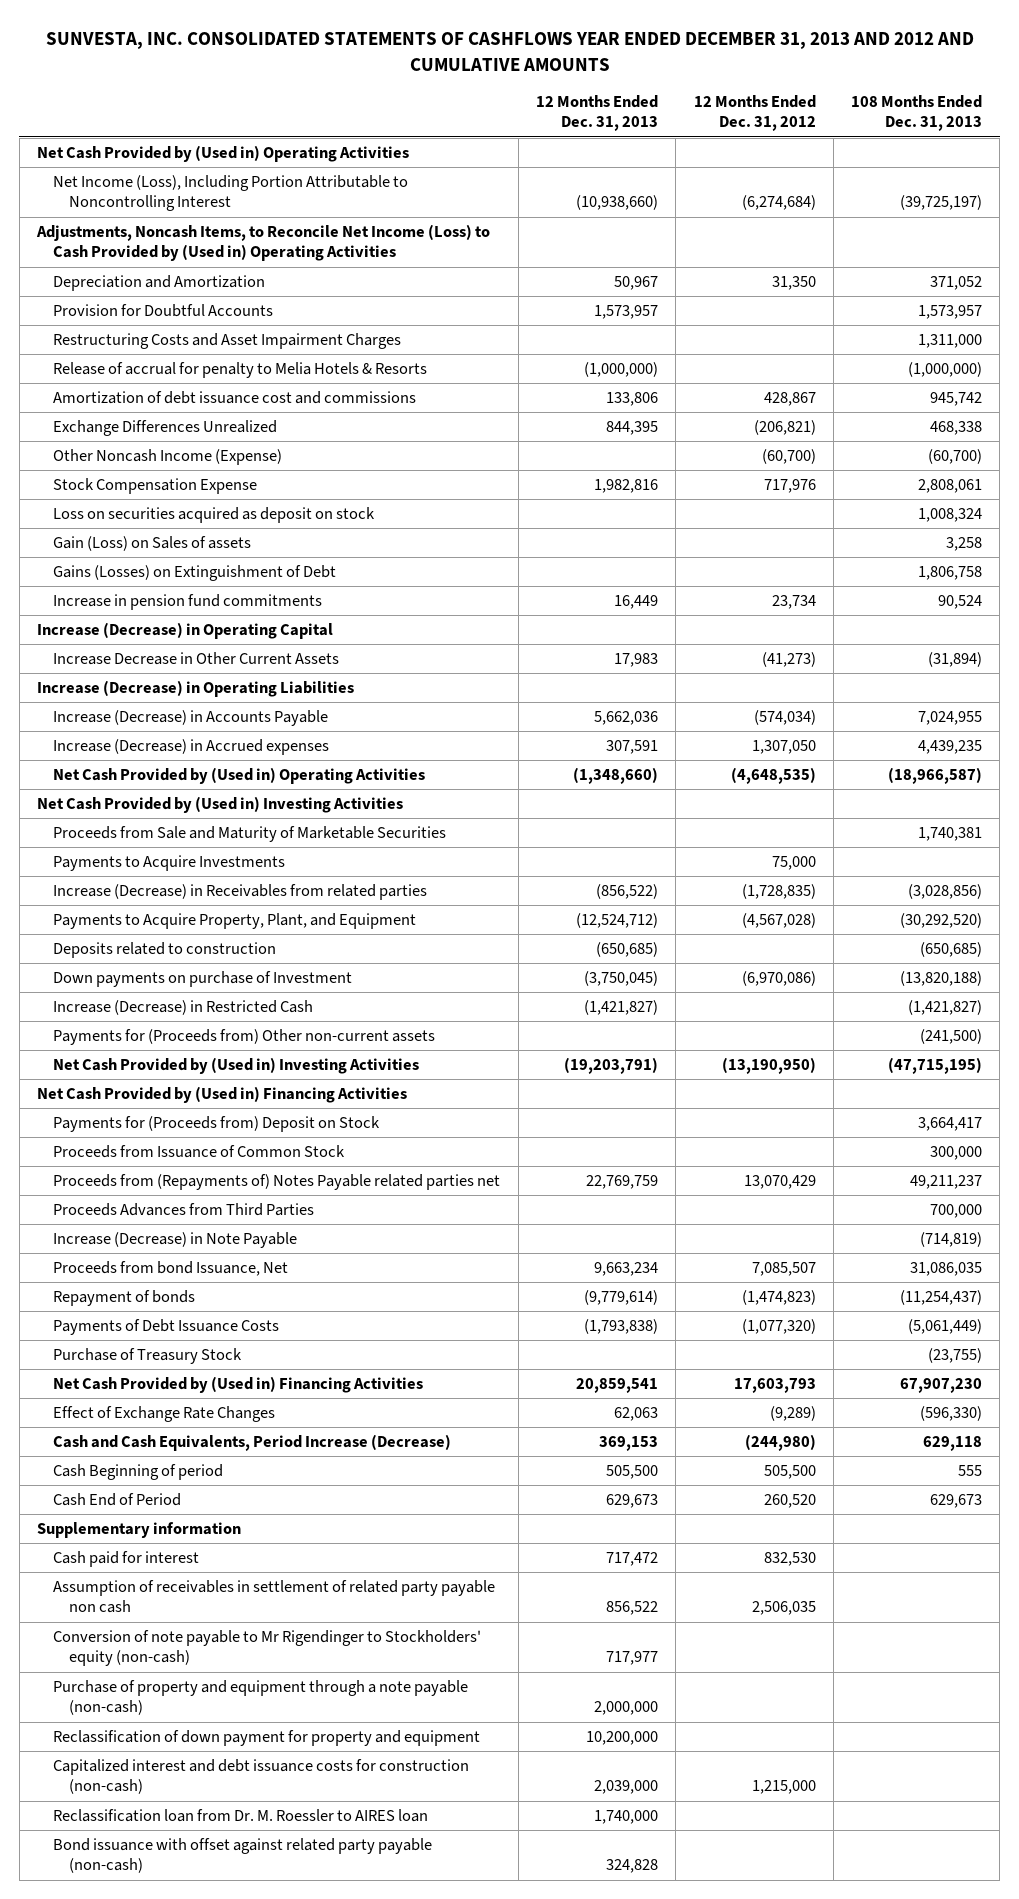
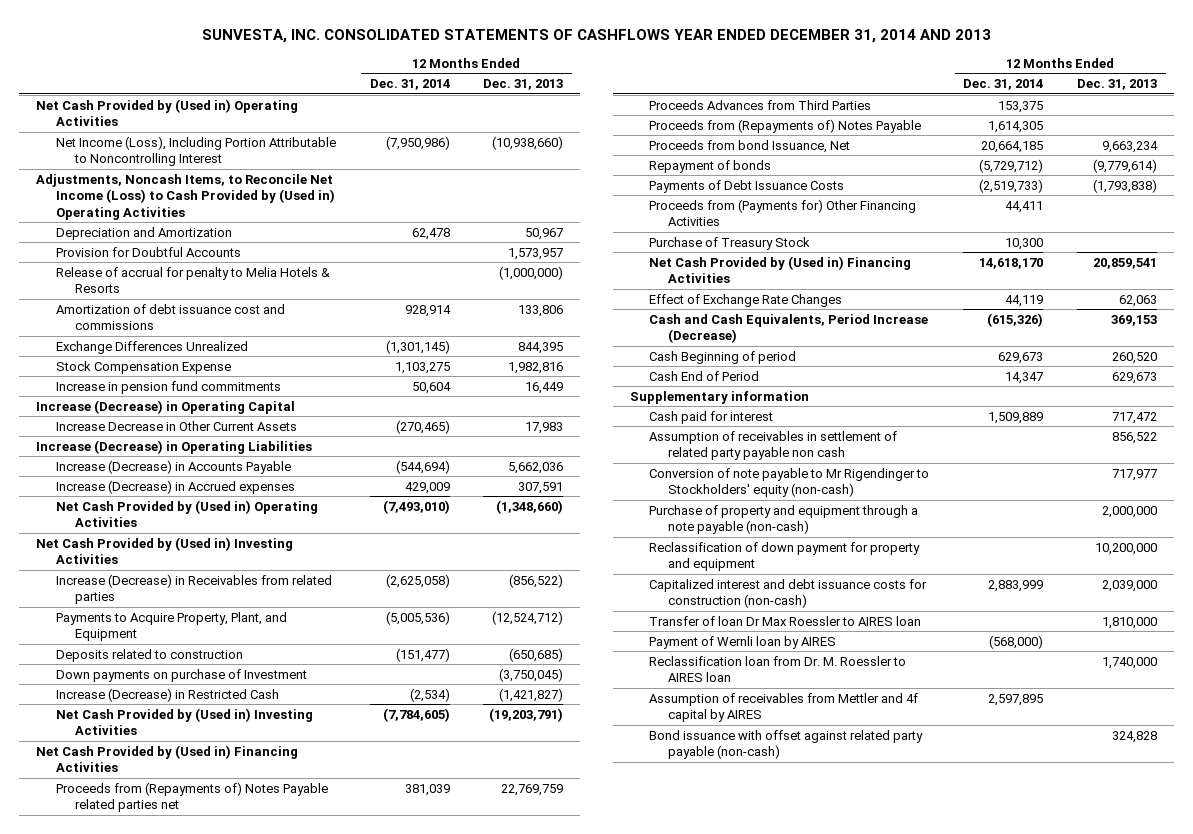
[45,32,974,71] SUNVESTA, INC. CONSOLIDATED STATEMENTS OF CASHFLOWS YEAR ENDED DECEMBER 31, 2013 AND 2012 AND CUMULATIVE AMOUNTS -> [201,28,991,43] SUNVESTA, INC. CONSOLIDATED STATEMENTS OF CASHFLOWS YEAR ENDED DECEMBER 31, 2014 AND 2013
[693,95,816,132] 12 Months Ended Dec. 31, 2012 -> none
[851,95,983,132] 108 Months Ended Dec. 31, 2013 -> none
none -> [369,79,450,91] Dec. 31, 2014
[53,333,402,350] Restructuring Costs and Asset Impairment Charges -> none
[53,449,283,466] Other Noncash Income (Expense) -> none
[53,507,376,524] Loss on securities acquired as deposit on stock -> none
[53,536,252,552] Gain (Loss) on Sales of assets -> none
[53,565,337,582] Gains (Losses) on Extinguishment of Debt -> none
[53,826,447,843] Proceeds from Sale and Maturity of Marketable Securities -> none
[53,855,286,872] Payments to Acquire Investments -> none
[53,1029,436,1046] Payments for (Proceeds from) Other non-current assets -> none
[53,1116,381,1133] Payments for (Proceeds from) Deposit on Stock -> none
[53,1145,346,1159] Proceeds from Issuance of Common Stock -> none
[53,1232,298,1249] Increase (Decrease) in Note Payable -> none
none -> [649,118,922,133] Proceeds from (Repayments of) Notes Payable
none -> [649,198,917,227] Proceeds from (Payments for) Other Financing Activities
[605,1465,658,1480] 505,500 -> [1112,351,1158,364] 260,520
none -> [649,615,922,626] Transfer of loan Dr Max Roessler to AIRES loan
none -> [649,635,837,649] Payment of Wernli loan by AIRES
none -> [649,692,919,723] Assumption of receivables from Mettler and 4f capital by AIRES

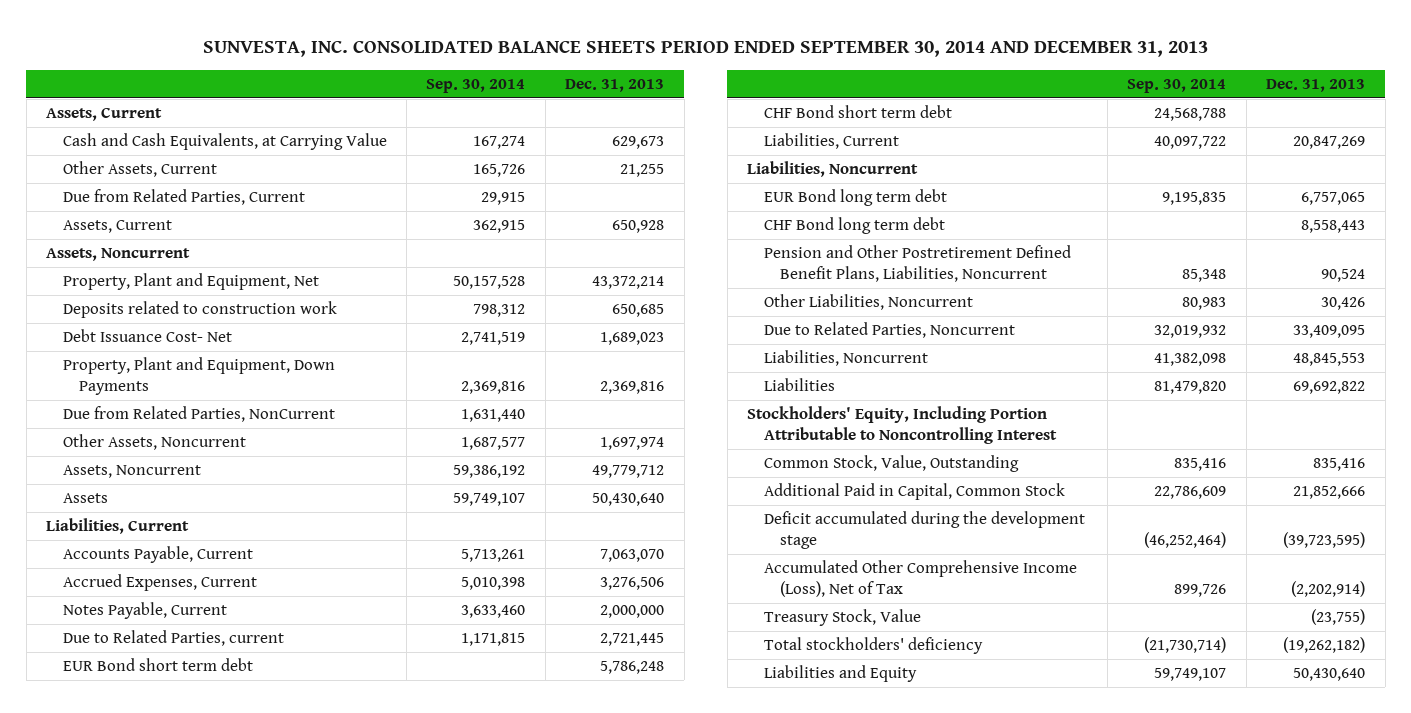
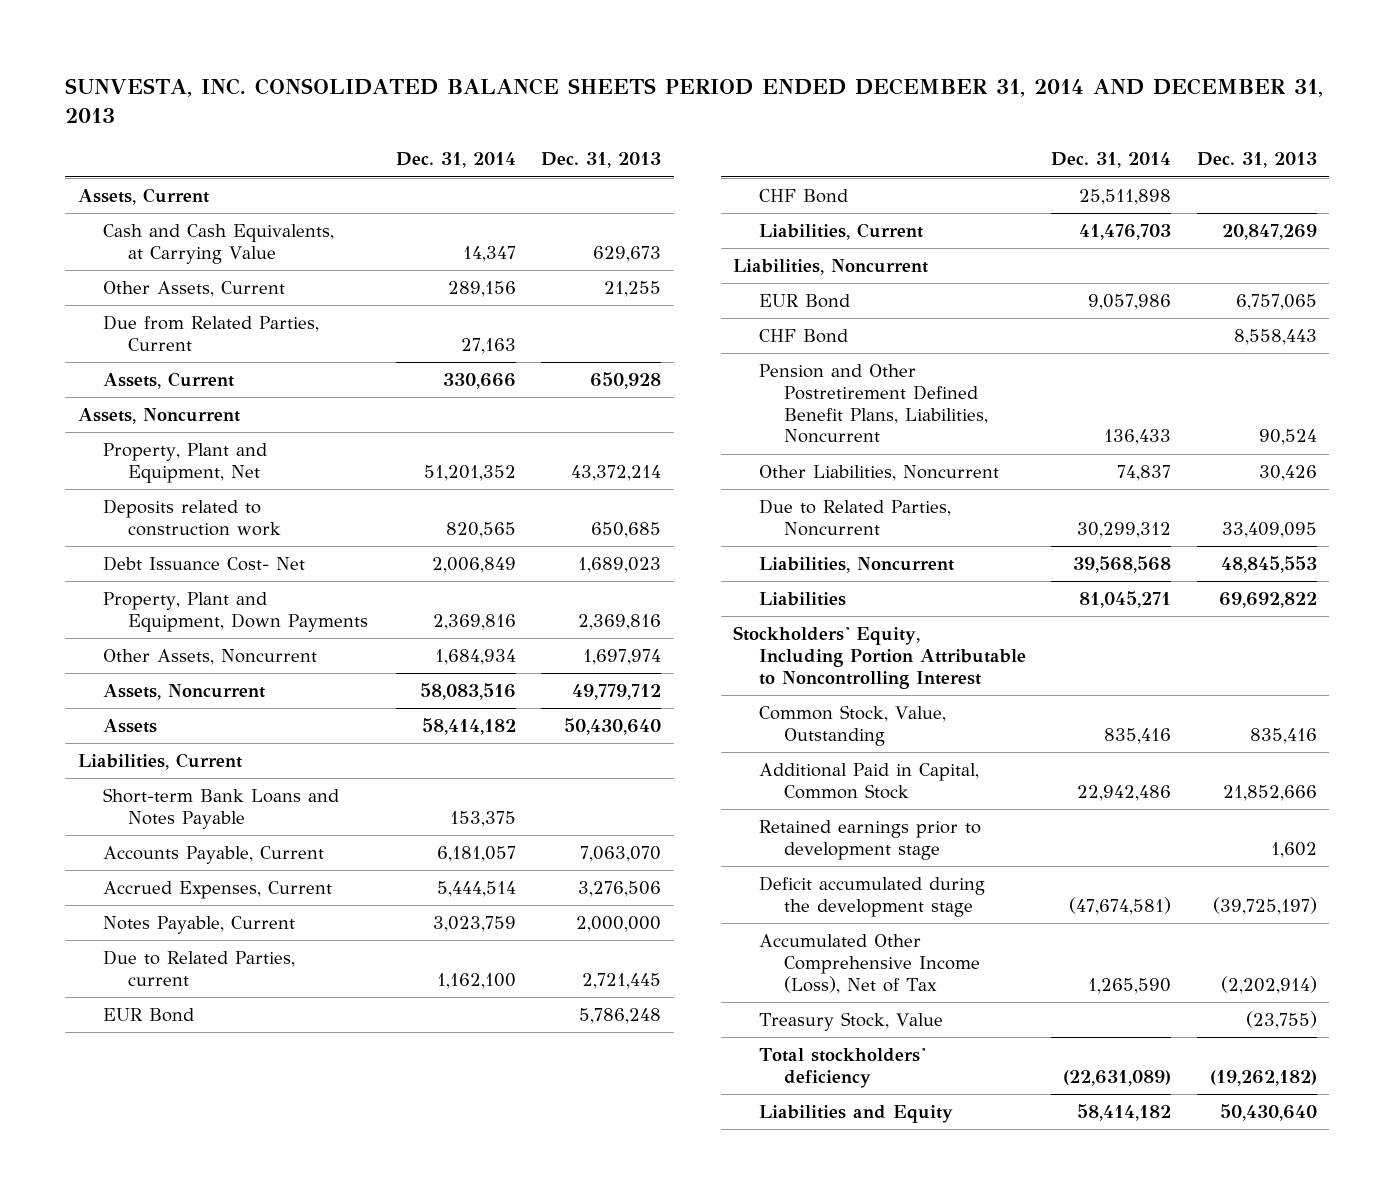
[202,39,1208,57] SUNVESTA, INC. CONSOLIDATED BALANCE SHEETS PERIOD ENDED SEPTEMBER 30, 2014 AND DECEMBER 31, 2013 -> [65,77,1324,123] SUNVESTA, INC. CONSOLIDATED BALANCE SHEETS PERIOD ENDED DECEMBER 31, 2014 AND DECEMBER 31, 2013
[426,79,526,94] Sep. 30, 2014 -> none
none -> [395,152,516,169] Dec. 31, 2014
[62,406,335,423] Due from Related Parties, NonCurrent -> none
none -> [103,787,340,829] Short-term Bank Loans and Notes Payable
[62,658,253,672] EUR Bond short term debt -> [103,1007,195,1022] EUR Bond
[763,105,952,119] CHF Bond short term debt -> [758,188,848,203] CHF Bond
[763,189,947,207] EUR Bond long term debt -> [758,293,850,308] EUR Bond
[763,217,945,235] CHF Bond long term debt -> [758,328,848,343] CHF Bond
none -> [758,819,981,860] Retained earnings prior to development stage
[1283,532,1366,549] (39,723,595) -> [1212,896,1317,915] (39,725,197)

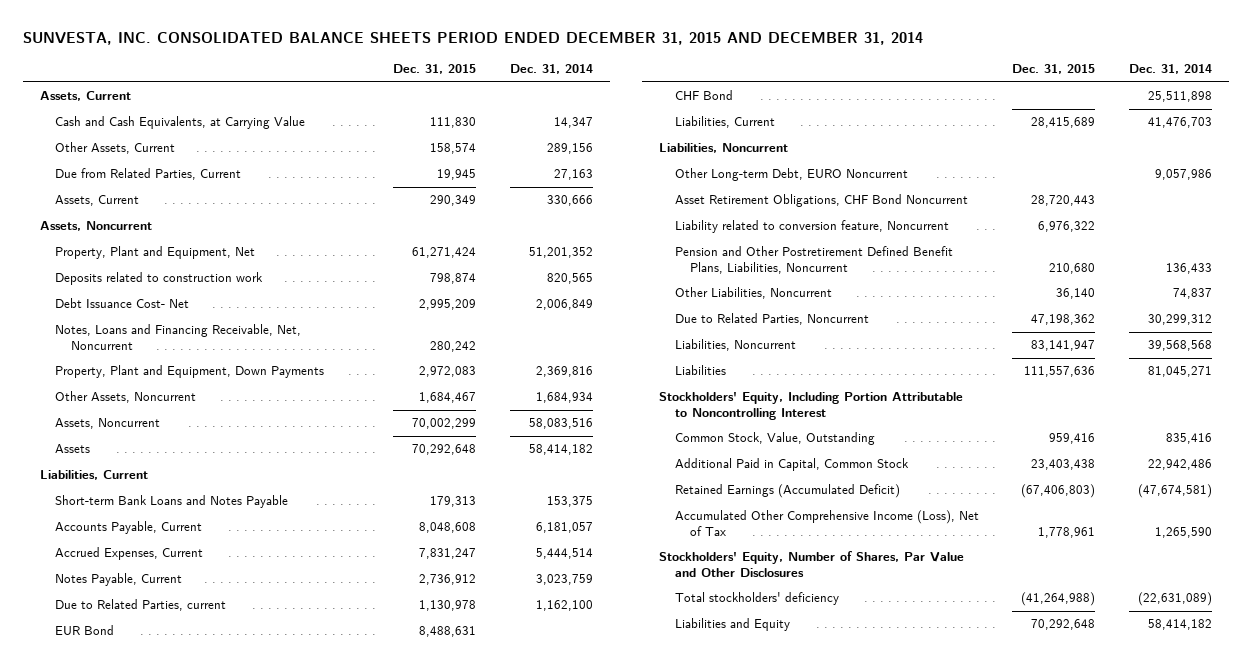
[65,77,1324,123] SUNVESTA, INC. CONSOLIDATED BALANCE SHEETS PERIOD ENDED DECEMBER 31, 2014 AND DECEMBER 31, 2013 -> [23,31,924,45] SUNVESTA, INC. CONSOLIDATED BALANCE SHEETS PERIOD ENDED DECEMBER 31, 2015 AND DECEMBER 31, 2014
[541,152,662,169] Dec. 31, 2013 -> none
none -> [393,64,477,75] Dec. 31, 2015
none -> [55,324,302,351] Notes, Loans and Financing Receivable, Net, Noncurrent
[758,328,848,343] CHF Bond -> none
[758,293,850,308] EUR Bond -> [674,168,908,182] Other Long-term Debt, EURO Noncurrent
none -> [674,194,968,208] Asset Retirement Obligations, CHF Bond Noncurrent
none -> [674,220,949,234] Liability related to conversion feature, Noncurrent
[758,819,981,860] Retained earnings prior to development stage -> none
[758,875,985,917] Deficit accumulated during the development stage -> [674,484,900,499] Retained Earnings (Accumulated Deficit)
[758,1011,943,1031] Treasury Stock, Value -> none
none -> [659,551,965,578] Stockholders' Equity, Number of Shares, Par Value and Other Disclosures

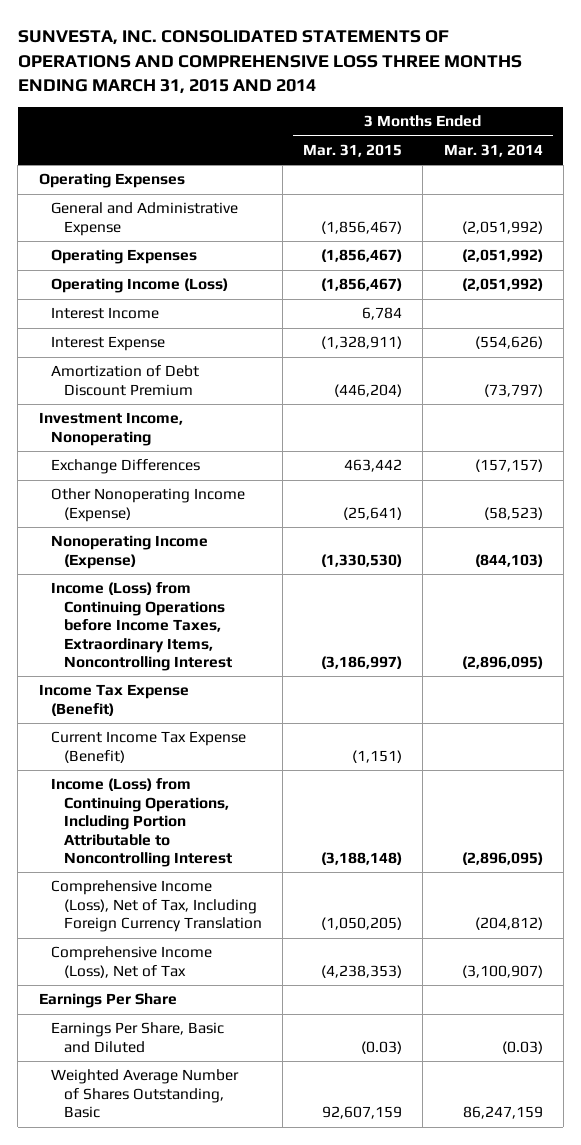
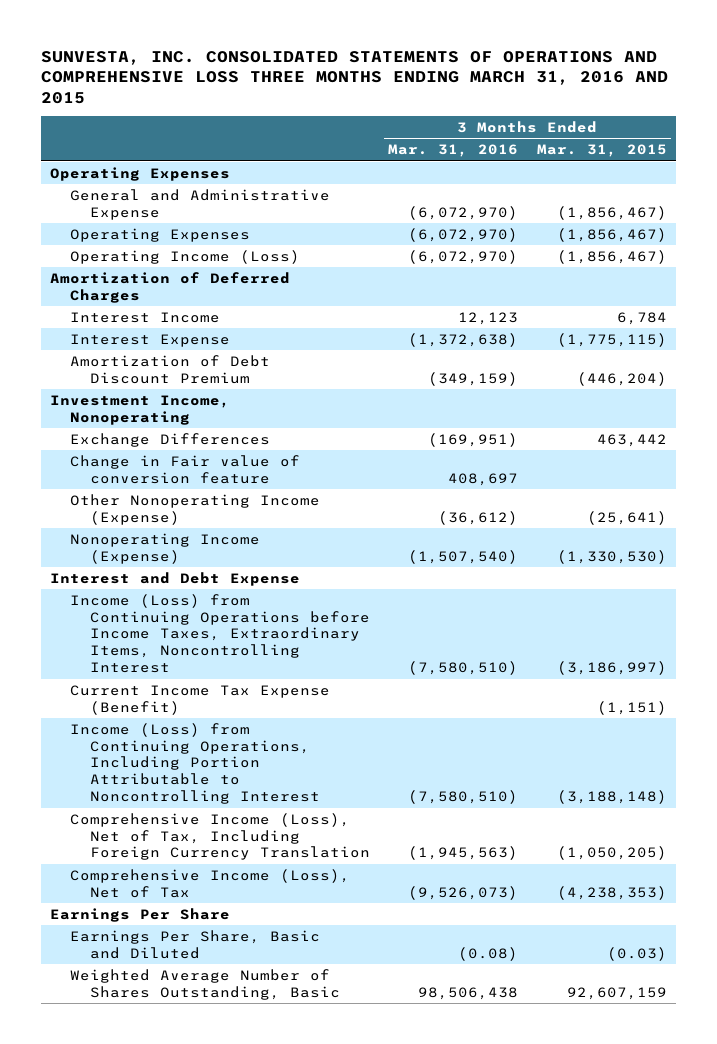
[17,30,522,95] SUNVESTA, INC. CONSOLIDATED STATEMENTS OF OPERATIONS AND COMPREHENSIVE LOSS THREE MONTHS ENDING MARCH 31, 2015 AND 2014 -> [40,50,668,105] SUNVESTA, INC. CONSOLIDATED STATEMENTS OF OPERATIONS AND COMPREHENSIVE LOSS THREE MONTHS ENDING MARCH 31, 2016 AND 2015
[443,143,543,157] Mar. 31, 2014 -> none
none -> [388,144,519,158] Mar. 31, 2016
none -> [50,271,291,303] Amortization of Deferred Charges
[321,336,403,350] (1,328,911) -> [556,332,667,347] (1,775,115)
none -> [69,454,300,484] Change in Fair value of conversion feature
none -> [50,571,301,586] Interest and Debt Expense
[38,684,189,716] Income Tax Expense (Benefit) -> none

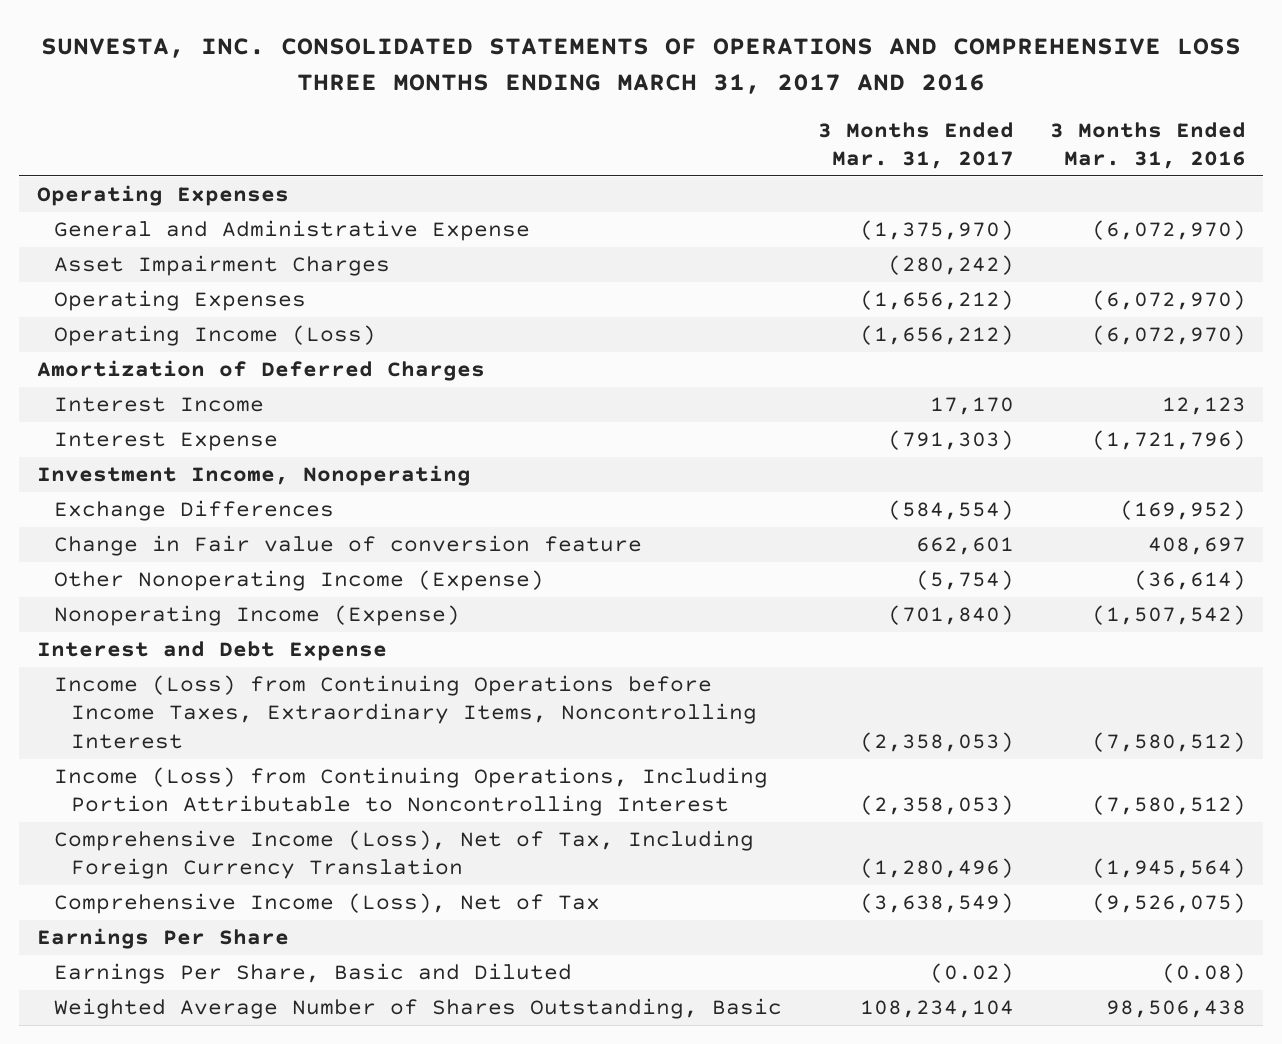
[40,50,668,105] SUNVESTA, INC. CONSOLIDATED STATEMENTS OF OPERATIONS AND COMPREHENSIVE LOSS THREE MONTHS ENDING MARCH 31, 2016 AND 2015 -> [41,38,1242,94] SUNVESTA, INC. CONSOLIDATED STATEMENTS OF OPERATIONS AND COMPREHENSIVE LOSS THREE MONTHS ENDING MARCH 31, 2017 AND 2016
[536,144,667,158] Mar. 31, 2015 -> none
none -> [817,121,1014,169] 3 Months Ended Mar. 31, 2017
none -> [53,255,390,277] Asset Impairment Charges
[69,354,270,384] Amortization of Debt Discount Premium -> none
[408,332,519,347] (1,372,638) -> [1091,430,1246,451] (1,721,796)
[428,432,519,447] (169,951) -> [1119,500,1246,521] (169,952)
[438,510,519,525] (36,612) -> [1133,570,1246,591] (36,614)
[408,549,519,564] (1,507,540) -> [1091,605,1246,626] (1,507,542)
[69,684,330,715] Current Income Tax Expense (Benefit) -> none
[408,661,519,676] (7,580,510) -> [1091,731,1246,752] (7,580,512)
[408,790,519,805] (7,580,510) -> [1091,795,1246,816] (7,580,512)
[408,846,519,861] (1,945,563) -> [1091,858,1246,879] (1,945,564)
[408,885,519,900] (9,526,073) -> [1091,893,1246,914] (9,526,075)

